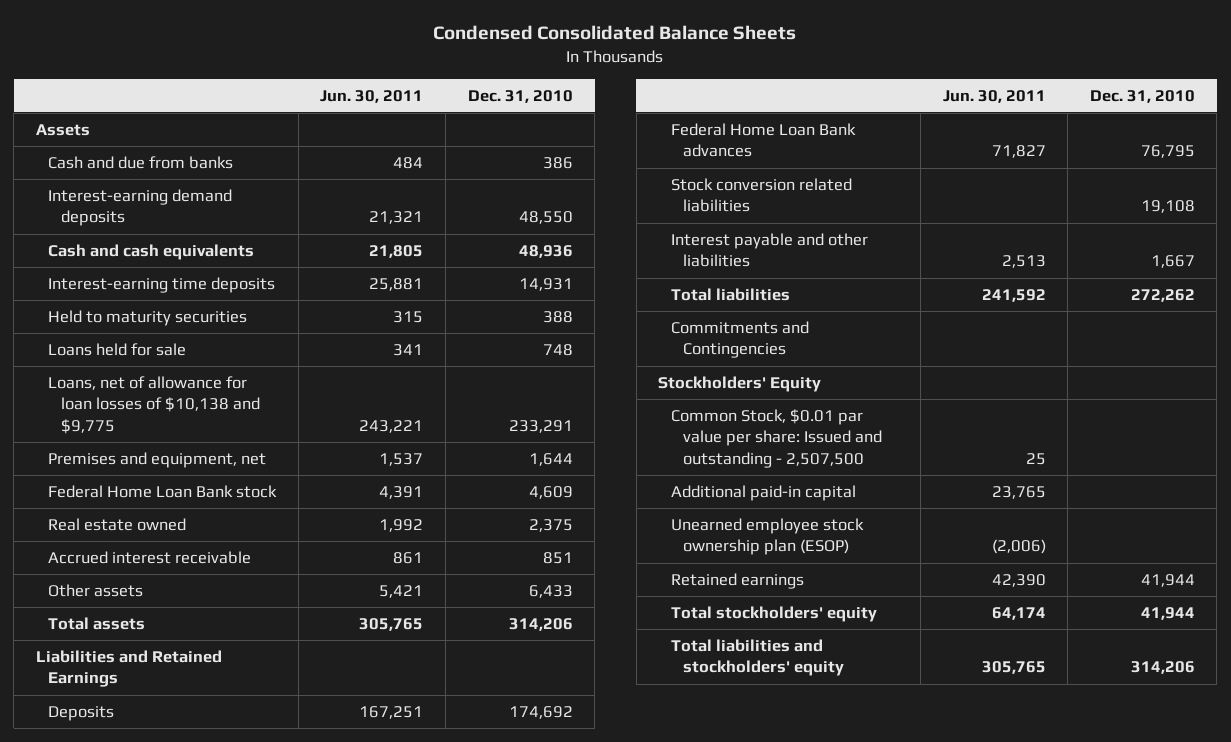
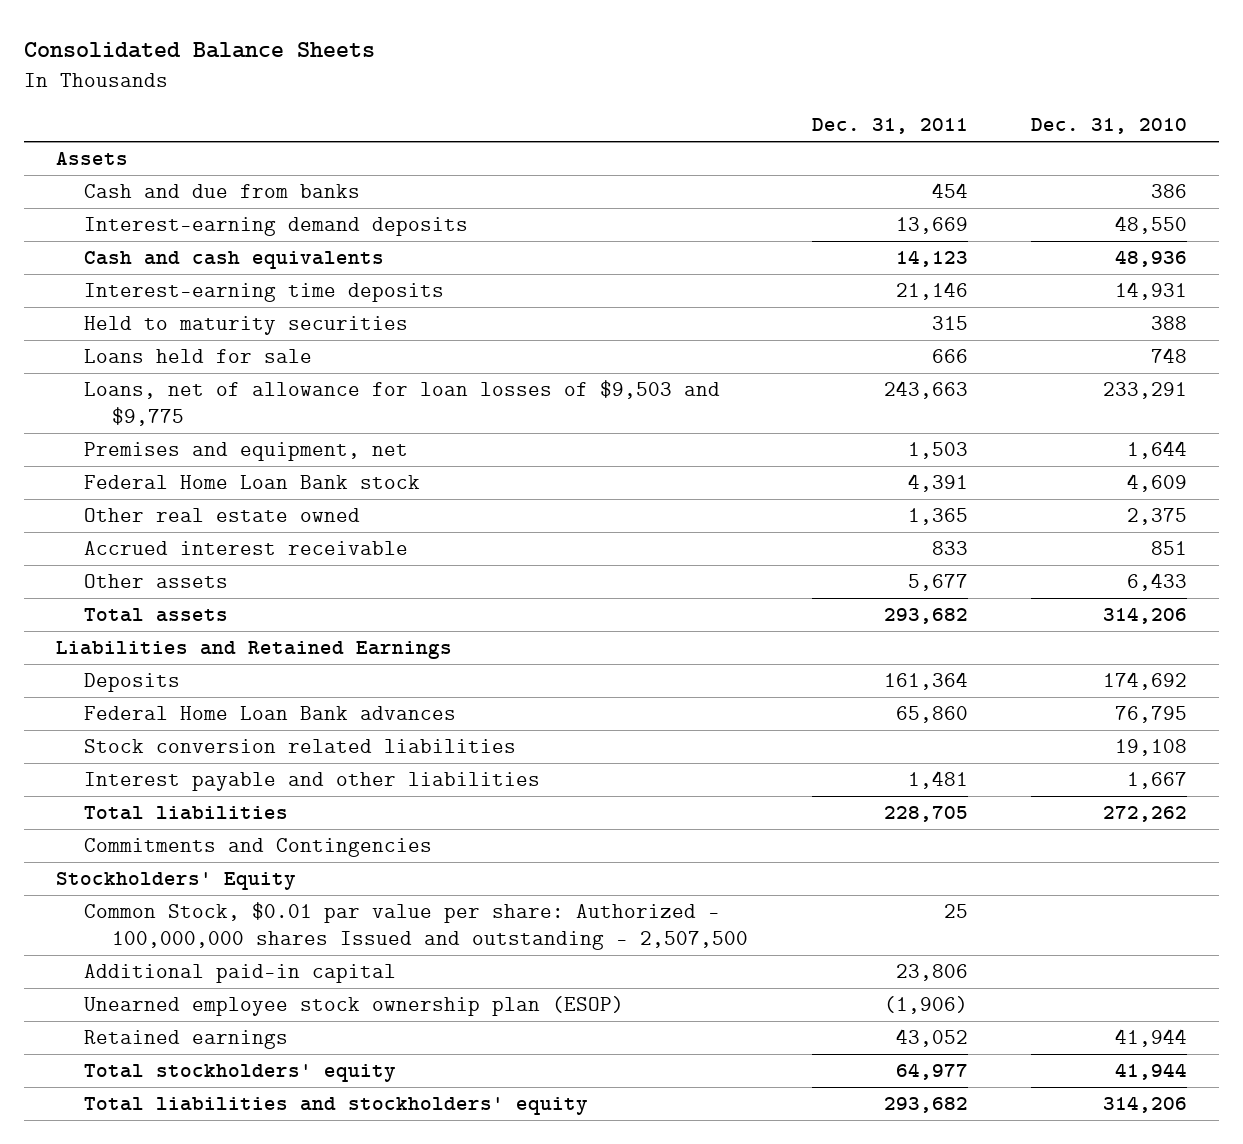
[433,25,797,41] Condensed Consolidated Balance Sheets -> [24,42,376,59] Consolidated Balance Sheets
[320,89,424,103] Jun. 30, 2011 -> none
none -> [811,118,968,135] Dec. 31, 2011
[48,376,261,434] Loans, net of allowance for loan losses of $10,138 and $9,775 -> [84,380,721,427] Loans, net of allowance for loan losses of $9,503 and $9,775
[48,518,187,532] Real estate owned -> [84,508,361,523] Other real estate owned
[670,409,883,468] Common Stock, $0.01 par value per share: Issued and outstanding - 2,507,500 -> [84,902,749,951] Common Stock, $0.01 par value per share: Authorized - 100,000,000 shares Issued and outstanding - 2,507,500

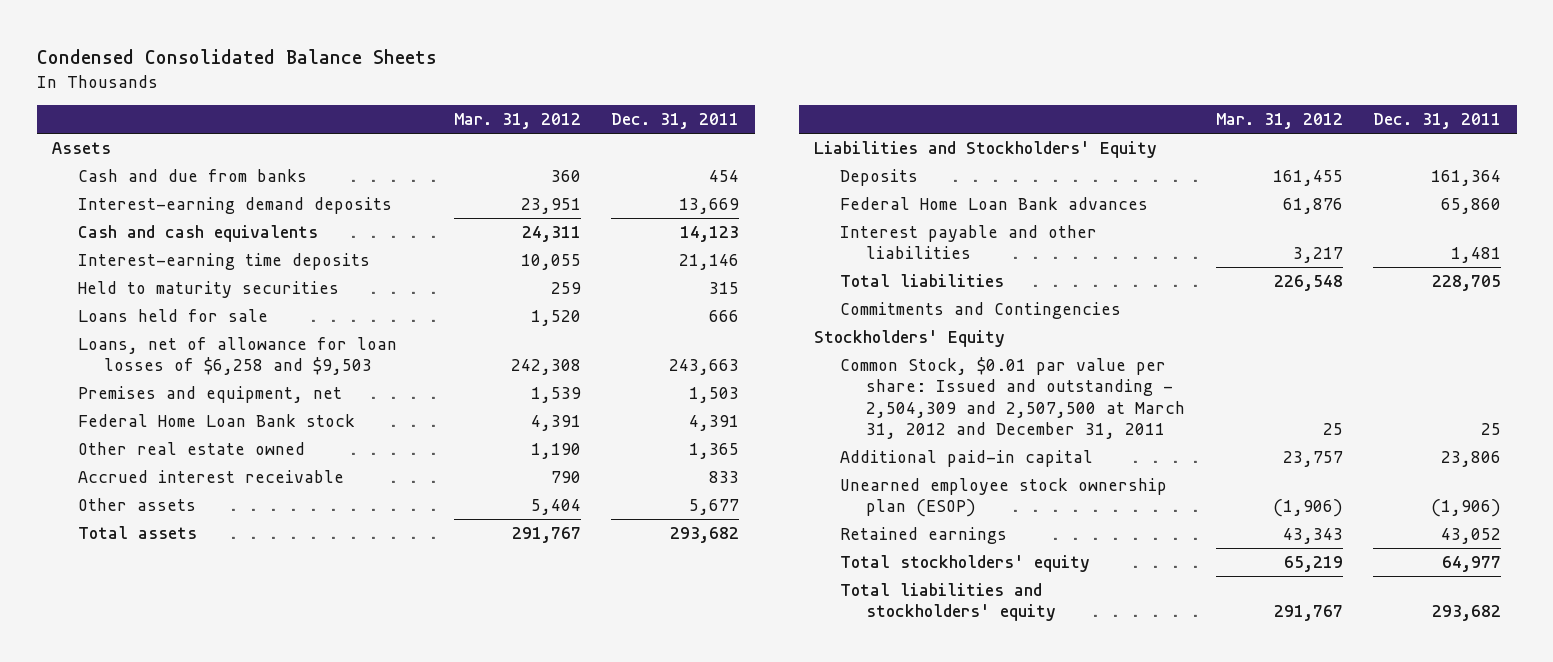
[24,42,376,59] Consolidated Balance Sheets -> [36,48,437,64] Condensed Consolidated Balance Sheets
[1031,118,1188,135] Dec. 31, 2010 -> none
none -> [453,113,581,130] Mar. 31, 2012
[84,380,721,427] Loans, net of allowance for loan losses of $9,503 and $9,775 -> [78,337,398,376] Loans, net of allowance for loan losses of $6,258 and $9,503
[55,641,452,660] Liabilities and Retained Earnings -> [813,141,1157,159] Liabilities and Stockholders' Equity
[84,739,517,754] Stock conversion related liabilities -> none
[84,902,749,951] Common Stock, $0.01 par value per share: Authorized - 100,000,000 shares Issued and outstanding - 2,507,500 -> [839,357,1185,440] Common Stock, $0.01 par value per share: Issued and outstanding - 2,504,309 and 2,507,500 at March 31, 2012 and December 31, 2011

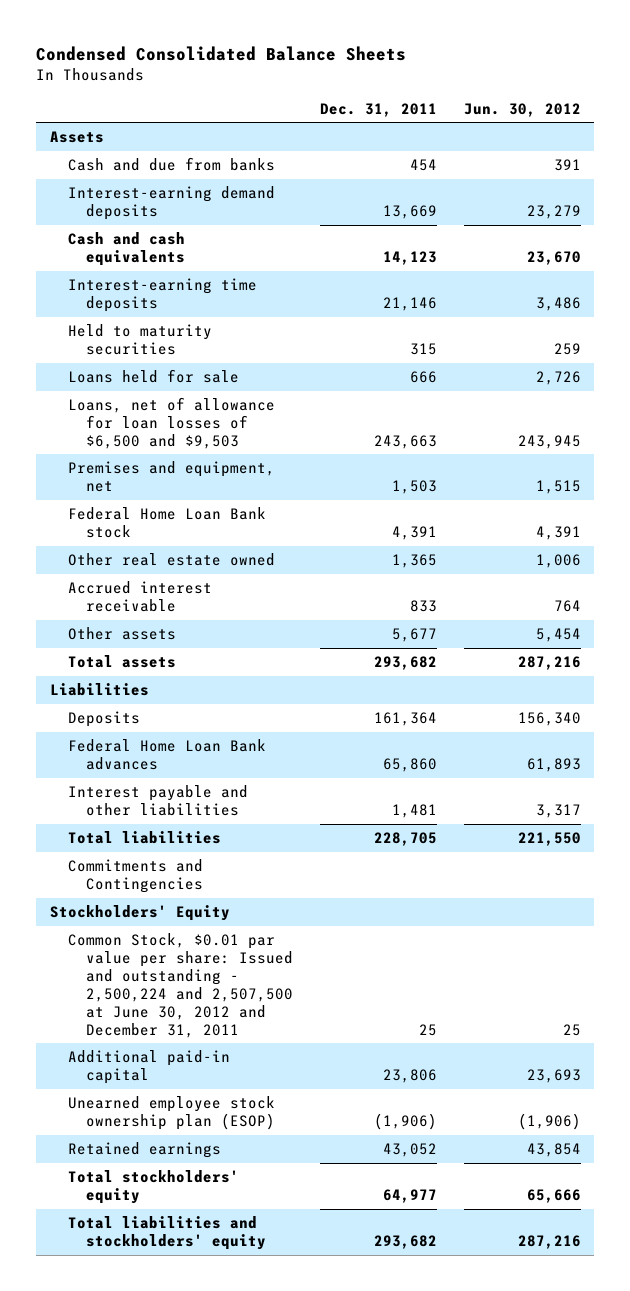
[453,113,581,130] Mar. 31, 2012 -> none
none -> [463,102,581,117] Jun. 30, 2012
[78,337,398,376] Loans, net of allowance for loan losses of $6,258 and $9,503 -> [67,397,275,449] Loans, net of allowance for loan losses of $6,500 and $9,503
[813,141,1157,159] Liabilities and Stockholders' Equity -> none
none -> [49,683,149,697] Liabilities
[839,357,1185,440] Common Stock, $0.01 par value per share: Issued and outstanding - 2,504,309 and 2,507,500 at March 31, 2012 and December 31, 2011 -> [67,933,293,1038] Common Stock, $0.01 par value per share: Issued and outstanding - 2,500,224 and 2,507,500 at June 30, 2012 and December 31, 2011

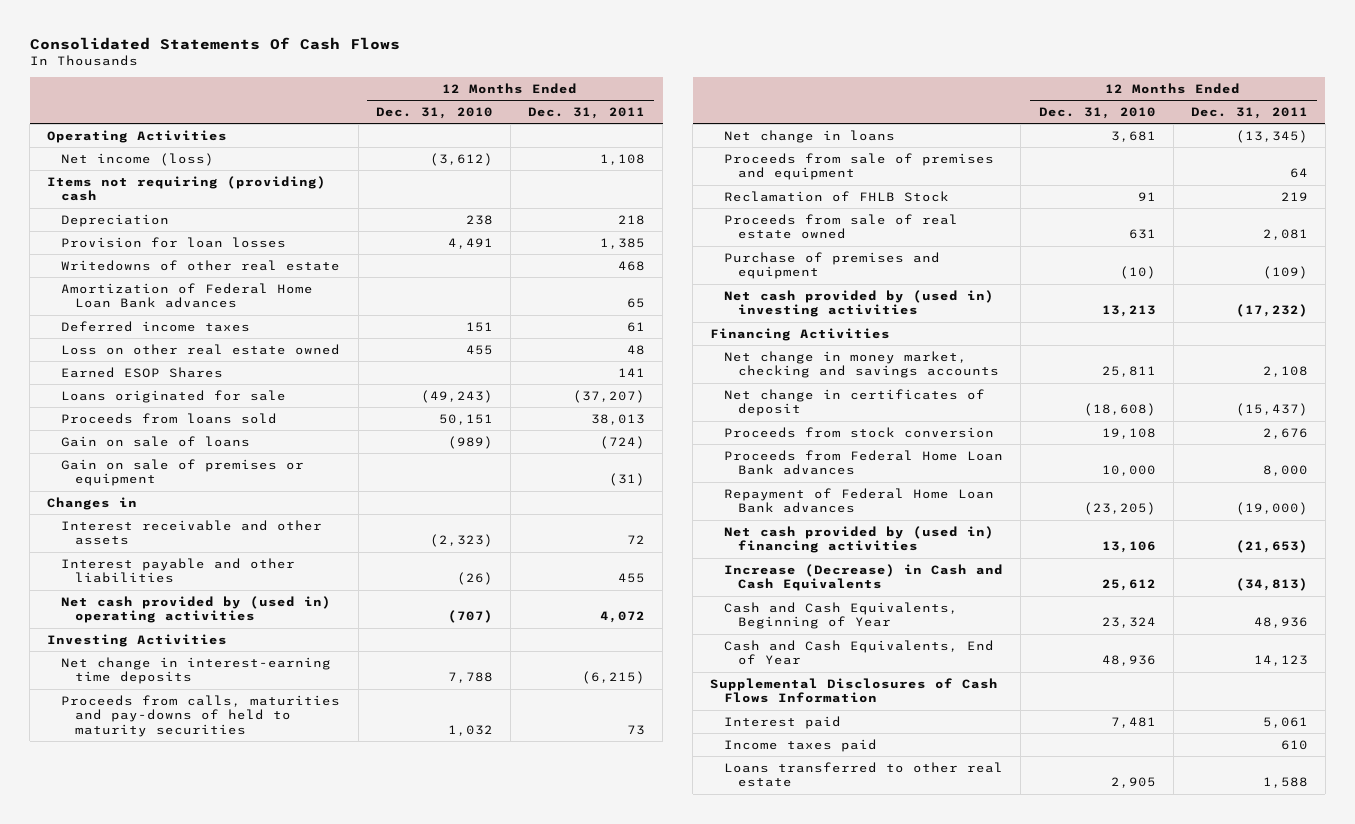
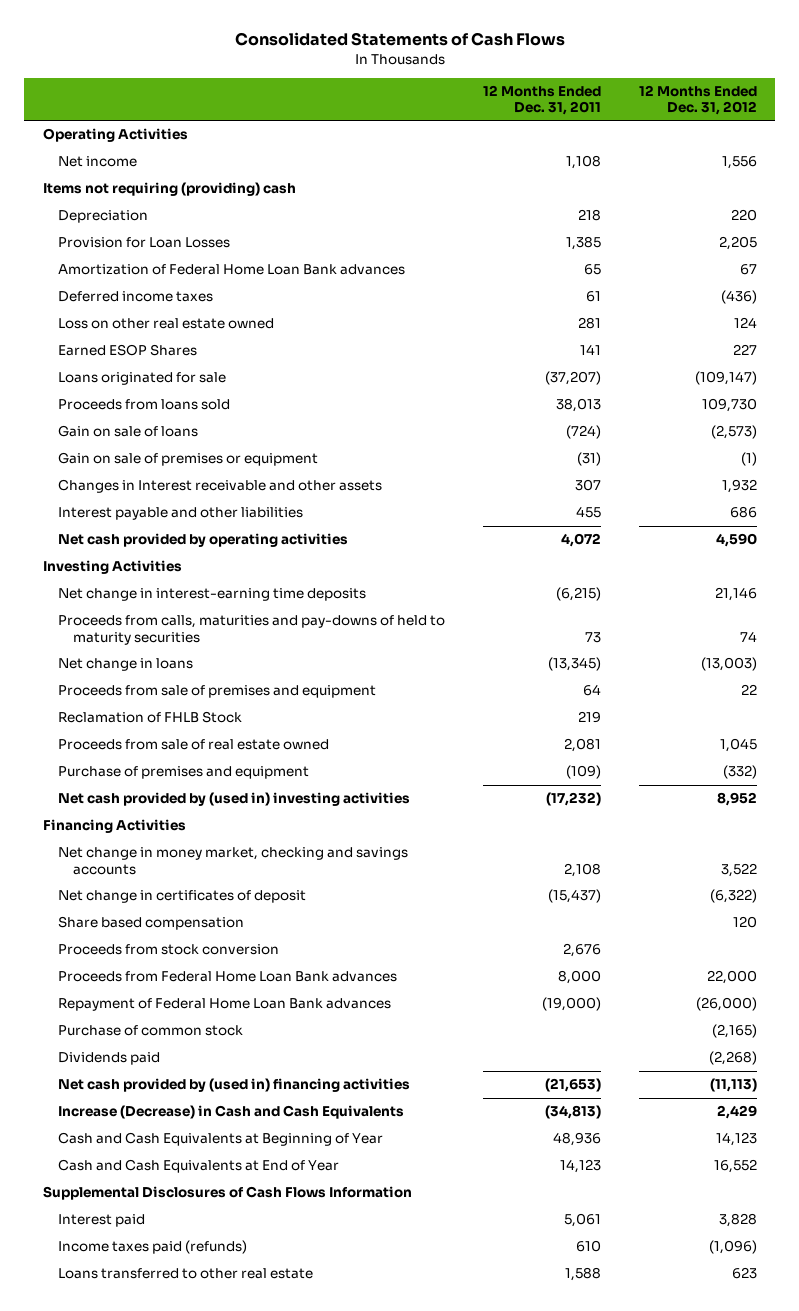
[29,36,400,50] Consolidated Statements Of Cash Flows -> [234,32,565,47] Consolidated Statements of Cash Flows
[375,106,493,119] Dec. 31, 2010 -> none
none -> [638,84,757,116] 12 Months Ended Dec. 31, 2012
[61,152,215,166] Net income (loss) -> [57,156,137,168] Net income
[61,259,341,271] Writedowns of other real estate -> none
[61,236,287,248] Provision for loan losses -> [57,237,230,249] Provision for Loan Losses
[626,344,645,355] 48 -> [577,317,601,330] 281
[47,496,138,510] Changes in -> none
[61,519,323,546] Interest receivable and other assets -> [57,479,382,494] Changes in Interest receivable and other assets
[626,535,645,545] 72 -> [574,479,601,492] 307
[61,595,332,624] Net cash provided by (used in) operating activities -> [57,533,348,548] Net cash provided by operating activities
none -> [57,916,244,931] Share based compensation
none -> [57,1025,243,1037] Purchase of common stock
none -> [57,1052,160,1066] Dividends paid
[724,601,959,630] Cash and Cash Equivalents, Beginning of Year -> [57,1132,383,1147] Cash and Cash Equivalents at Beginning of Year
[724,639,995,666] Cash and Cash Equivalents, End of Year -> [57,1159,339,1174] Cash and Cash Equivalents at End of Year
[724,738,878,752] Income taxes paid -> [57,1240,247,1255] Income taxes paid (refunds)

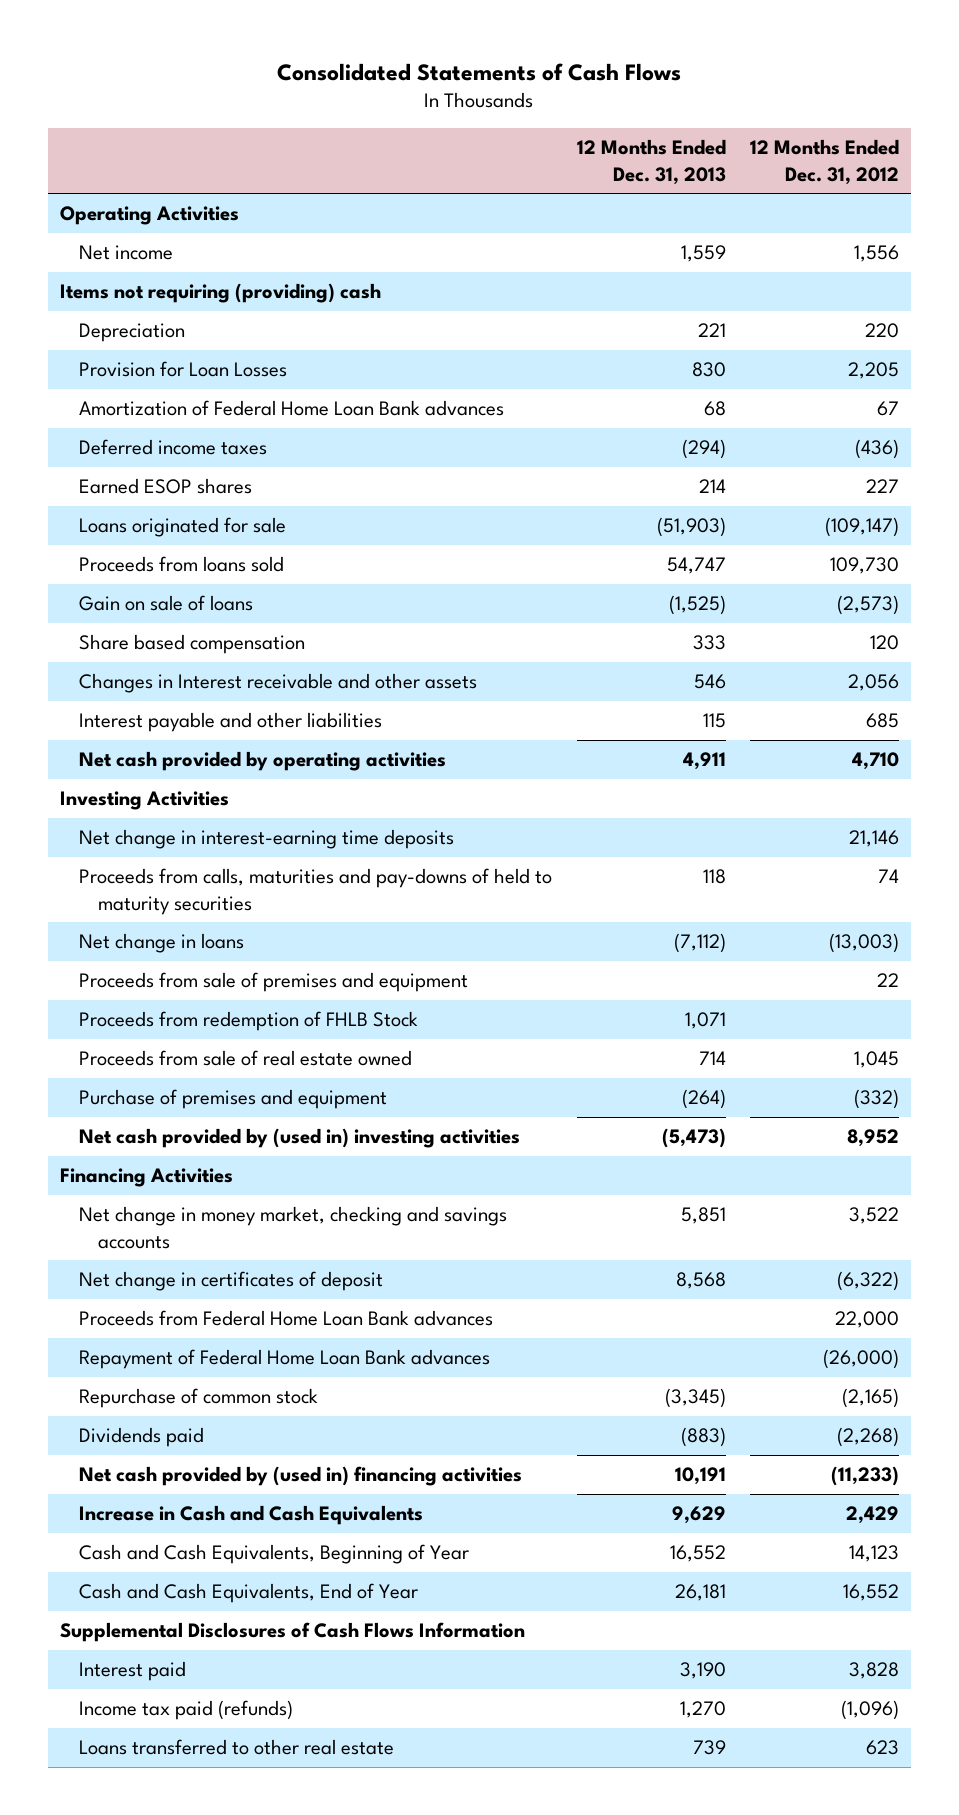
[482,84,601,116] 12 Months Ended Dec. 31, 2011 -> none
none -> [576,139,726,185] 12 Months Ended Dec. 31, 2013
[57,318,274,330] Loss on other real estate owned -> none
[57,344,197,357] Earned ESOP Shares -> [79,478,253,495] Earned ESOP shares
[57,452,318,467] Gain on sale of premises or equipment -> none
[57,916,244,931] Share based compensation -> [79,634,306,655] Share based compensation
[721,479,757,494] 1,932 -> [847,674,899,692] 2,056
[729,506,757,519] 686 -> [865,713,899,729] 685
[715,533,757,548] 4,590 -> [851,752,899,771] 4,710
[57,711,242,724] Reclamation of FHLB Stock -> [79,1011,419,1032] Proceeds from redemption of FHLB Stock
[57,944,279,956] Proceeds from stock conversion -> none
[57,1025,243,1037] Purchase of common stock -> [79,1388,319,1409] Repurchase of common stock
[709,1078,757,1093] (11,113) -> [830,1466,899,1487] (11,233)
[57,1105,404,1120] Increase (Decrease) in Cash and Cash Equivalents -> [79,1505,424,1526] Increase in Cash and Cash Equivalents
[57,1132,383,1147] Cash and Cash Equivalents at Beginning of Year -> [79,1544,470,1565] Cash and Cash Equivalents, Beginning of Year
[57,1159,339,1174] Cash and Cash Equivalents at End of Year -> [79,1583,419,1604] Cash and Cash Equivalents, End of Year
[57,1240,247,1255] Income taxes paid (refunds) -> [79,1700,294,1721] Income tax paid (refunds)

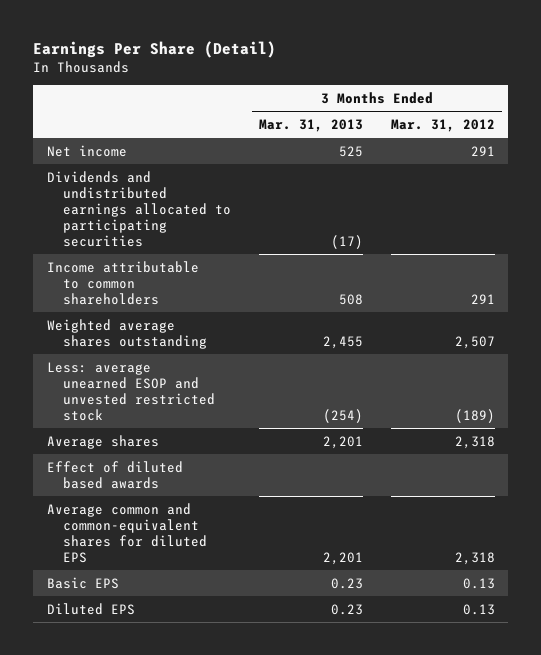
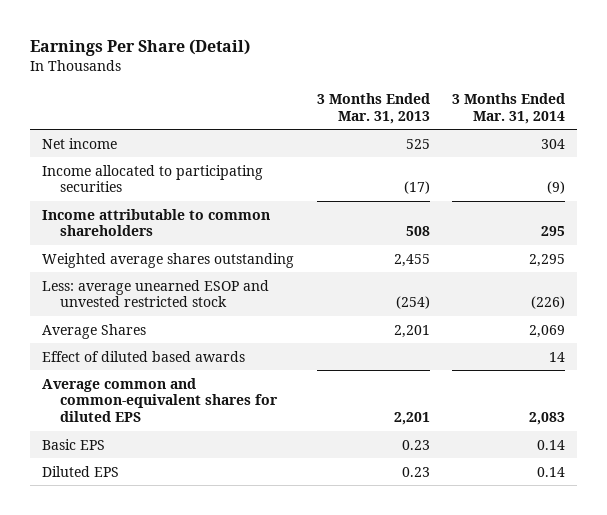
[390,118,495,132] Mar. 31, 2012 -> none
none -> [452,93,566,124] 3 Months Ended Mar. 31, 2014
[46,170,232,248] Dividends and undistributed earnings allocated to participating securities -> [41,164,263,193] Income allocated to participating securities
[46,434,159,449] Average shares -> [41,323,146,339] Average Shares

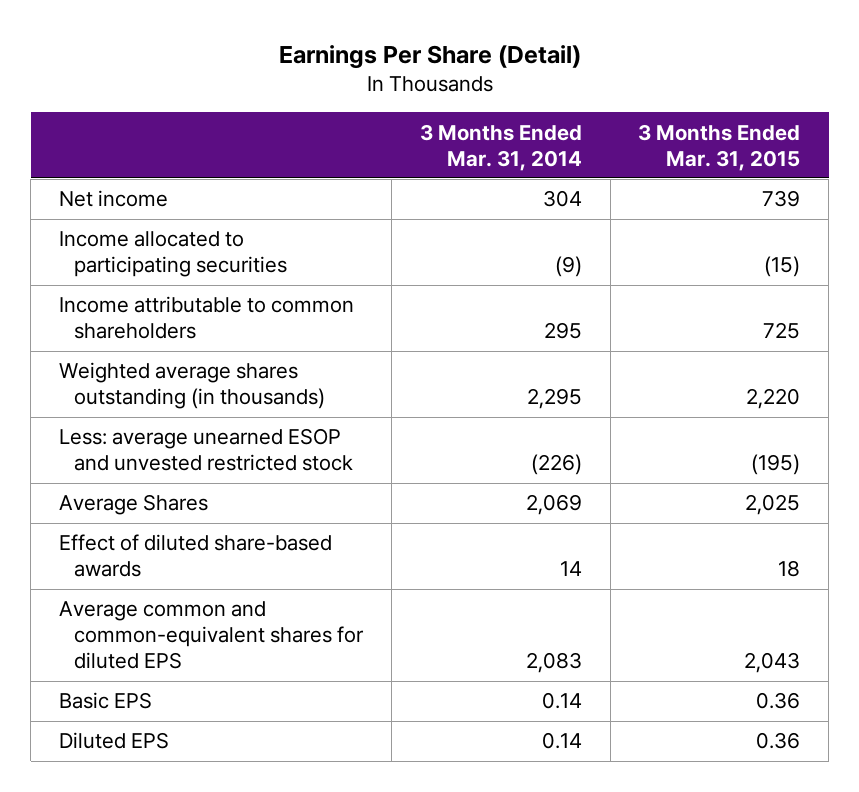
[316,93,430,124] 3 Months Ended Mar. 31, 2013 -> none
none -> [638,123,801,171] 3 Months Ended Mar. 31, 2015
[41,252,294,268] Weighted average shares outstanding -> [58,362,325,410] Weighted average shares outstanding (in thousands)
[41,350,245,362] Effect of diluted based awards -> [58,534,332,578] Effect of diluted share-based awards

